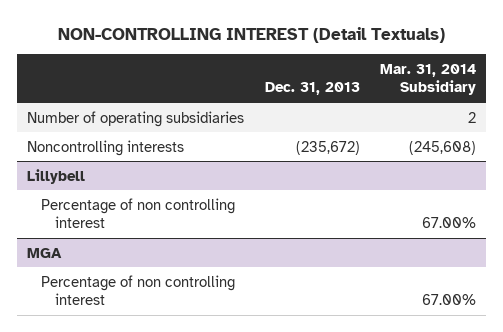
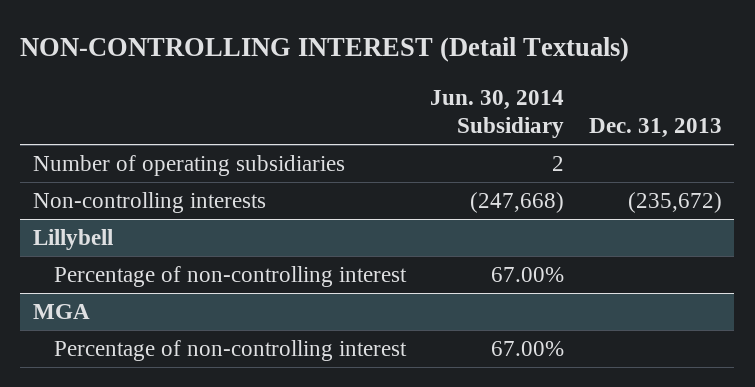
[380,63,477,96] Mar. 31, 2014 Subsidiary -> none
none -> [430,89,565,139] Jun. 30, 2014 Subsidiary
[27,139,185,156] Noncontrolling interests -> [32,191,266,213] Non-controlling interests
[40,197,235,229] Percentage of non controlling interest -> [53,265,407,287] Percentage of non-controlling interest
[40,274,235,306] Percentage of non controlling interest -> [53,339,407,361] Percentage of non-controlling interest

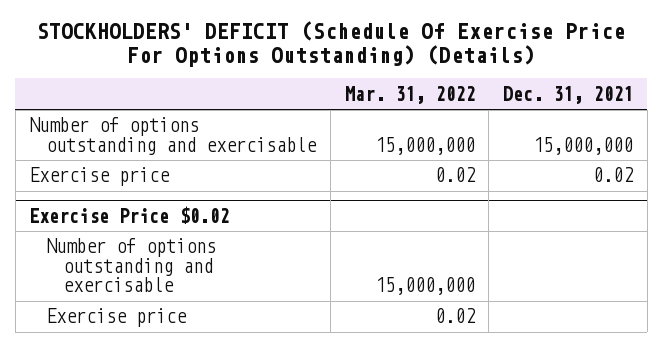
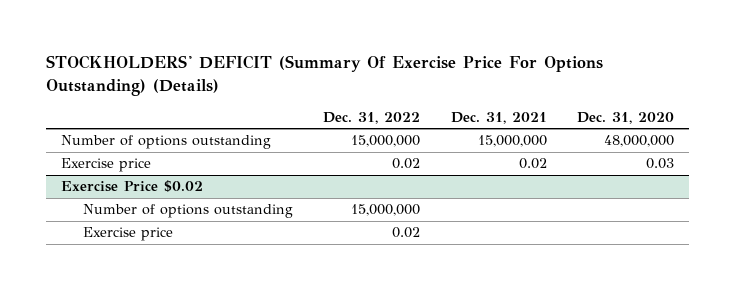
[37,21,626,67] STOCKHOLDERS' DEFICIT (Schedule Of Exercise Price For Options Outstanding) (Details) -> [45,55,603,97] STOCKHOLDERS' DEFICIT (Summary Of Exercise Price For Options Outstanding) (Details)
[344,85,475,104] Mar. 31, 2022 -> none
none -> [323,111,421,124] Dec. 31, 2022
none -> [576,111,674,124] Dec. 31, 2020
[29,117,318,155] Number of options outstanding and exercisable -> [61,135,272,150] Number of options outstanding
[46,238,217,293] Number of options outstanding and exercisable -> [83,204,294,219] Number of options outstanding

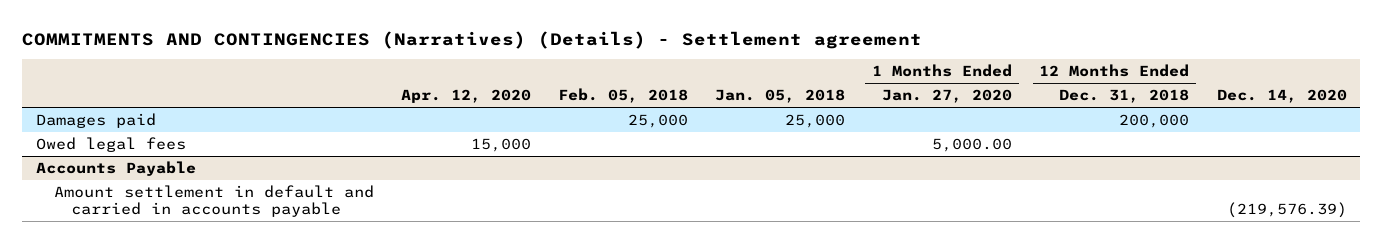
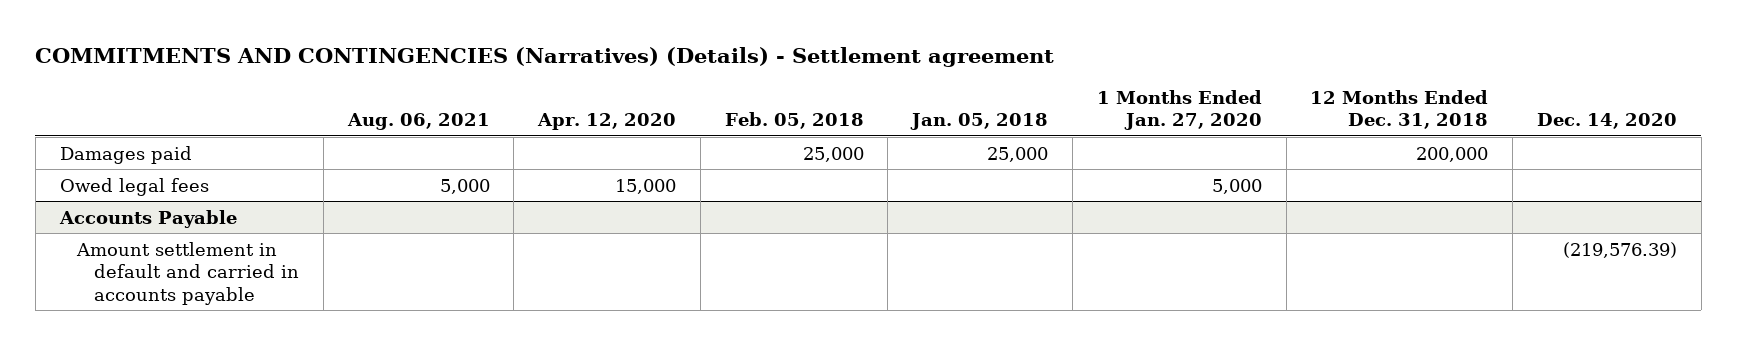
none -> [346,113,490,131] Aug. 06, 2021
[932,138,1013,153] 5,000.00 -> [1211,178,1262,194] 5,000

